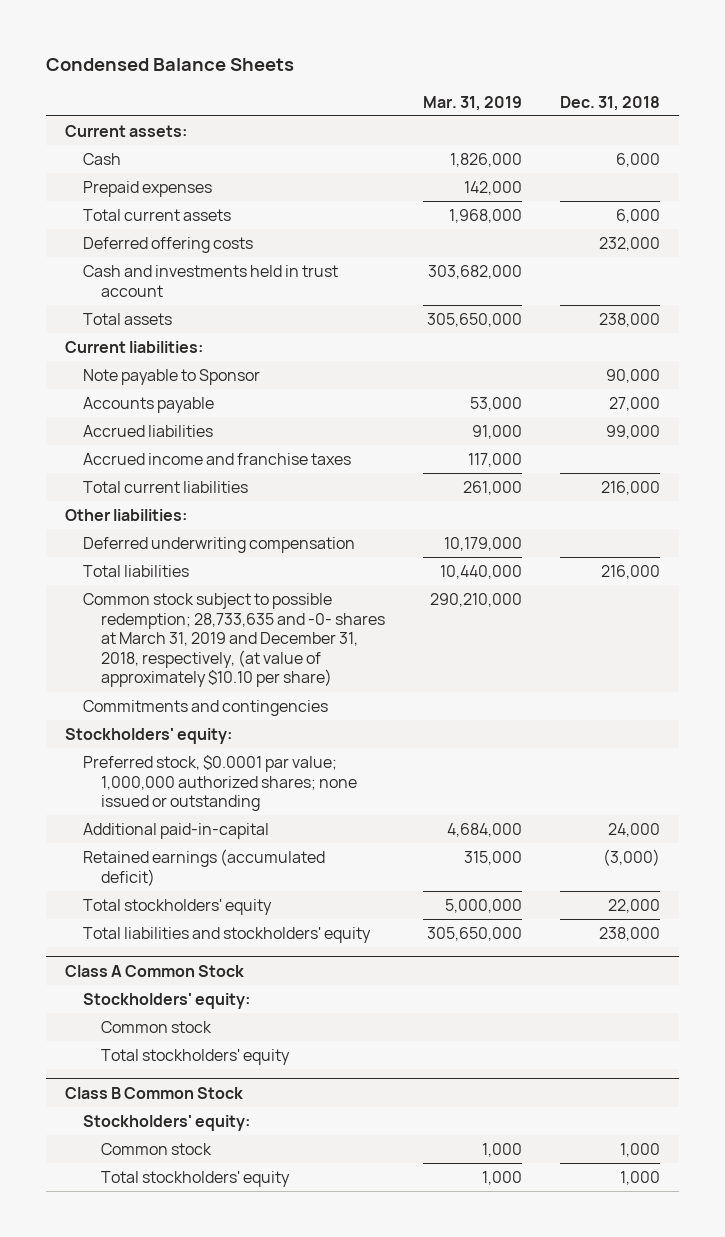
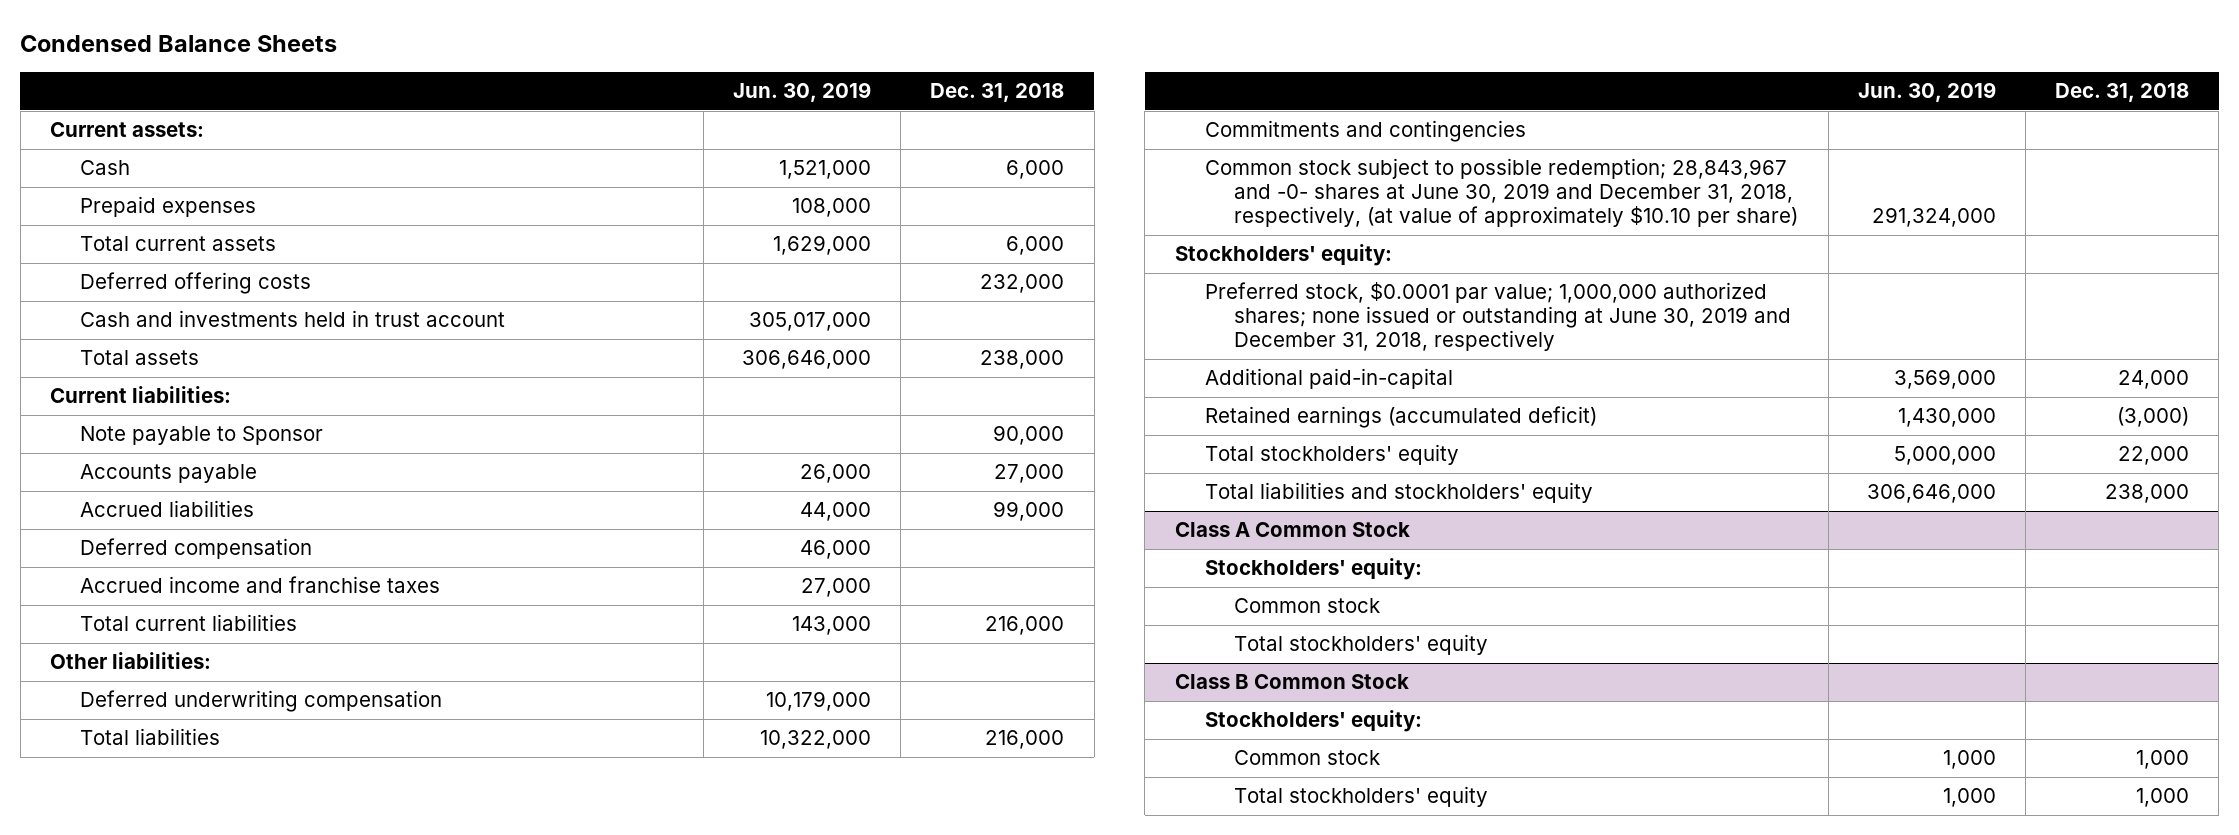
[422,95,522,111] Mar. 31, 2019 -> none
none -> [733,82,872,103] Jun. 30, 2019
none -> [79,538,312,560] Deferred compensation
[83,593,385,688] Common stock subject to possible redemption; 28,733,635 and -0- shares at March 31, 2019 and December 31, 2018, respectively, (at value of approximately $10.10 per share) -> none
none -> [1204,158,1799,228] Common stock subject to possible redemption; 28,843,967 and -0- shares at June 30, 2019 and December 31, 2018, respectively, (at value of approximately $10.10 per share)
[83,755,357,812] Preferred stock, $0.0001 par value; 1,000,000 authorized shares; none issued or outstanding -> [1204,282,1792,352] Preferred stock, $0.0001 par value; 1,000,000 authorized shares; none issued or outstanding at June 30, 2019 and December 31, 2018, respectively

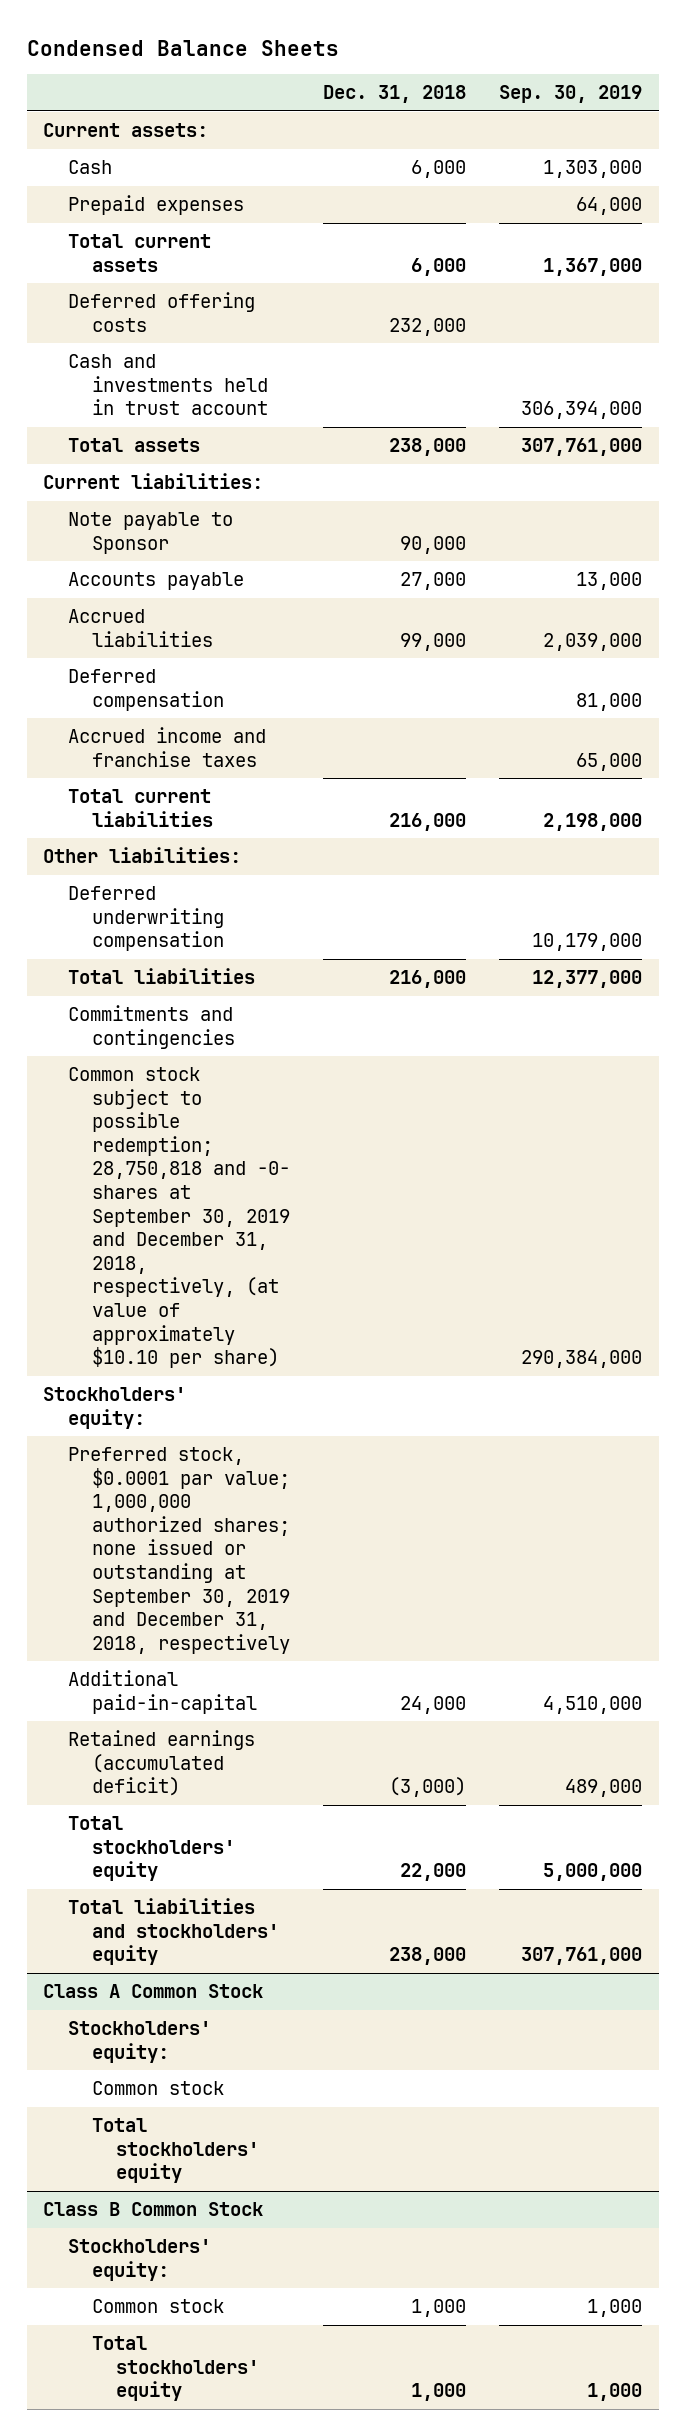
[733,82,872,103] Jun. 30, 2019 -> none
none -> [498,85,642,104] Sep. 30, 2019
[1204,158,1799,228] Common stock subject to possible redemption; 28,843,967 and -0- shares at June 30, 2019 and December 31, 2018, respectively, (at value of approximately $10.10 per share) -> [67,1067,290,1369] Common stock subject to possible redemption; 28,750,818 and -0- shares at September 30, 2019 and December 31, 2018, respectively, (at value of approximately $10.10 per share)
[1204,282,1792,352] Preferred stock, $0.0001 par value; 1,000,000 authorized shares; none issued or outstanding at June 30, 2019 and December 31, 2018, respectively -> [67,1447,290,1654] Preferred stock, $0.0001 par value; 1,000,000 authorized shares; none issued or outstanding at September 30, 2019 and December 31, 2018, respectively

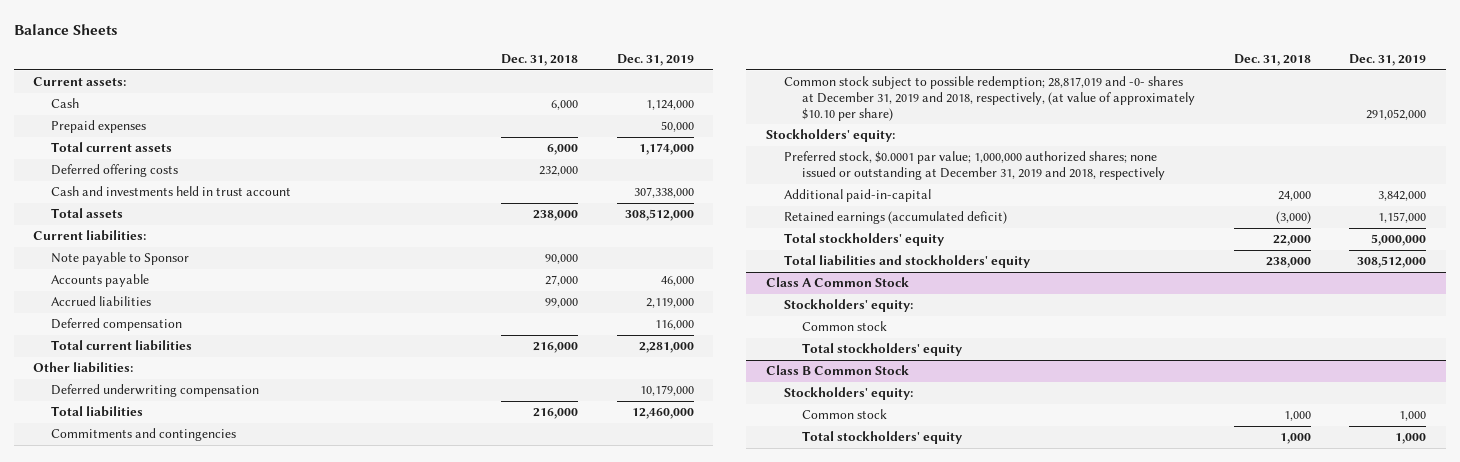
[26,39,339,56] Condensed Balance Sheets -> [13,23,118,35] Balance Sheets
[498,85,642,104] Sep. 30, 2019 -> none
none -> [616,54,694,67] Dec. 31, 2019
[67,727,266,767] Accrued income and franchise taxes -> none
[67,1067,290,1369] Common stock subject to possible redemption; 28,750,818 and -0- shares at September 30, 2019 and December 31, 2018, respectively, (at value of approximately $10.10 per share) -> [783,76,1195,121] Common stock subject to possible redemption; 28,817,019 and -0- shares at December 31, 2019 and 2018, respectively, (at value of approximately $10.10 per share)
[67,1447,290,1654] Preferred stock, $0.0001 par value; 1,000,000 authorized shares; none issued or outstanding at September 30, 2019 and December 31, 2018, respectively -> [783,151,1165,181] Preferred stock, $0.0001 par value; 1,000,000 authorized shares; none issued or outstanding at December 31, 2019 and 2018, respectively

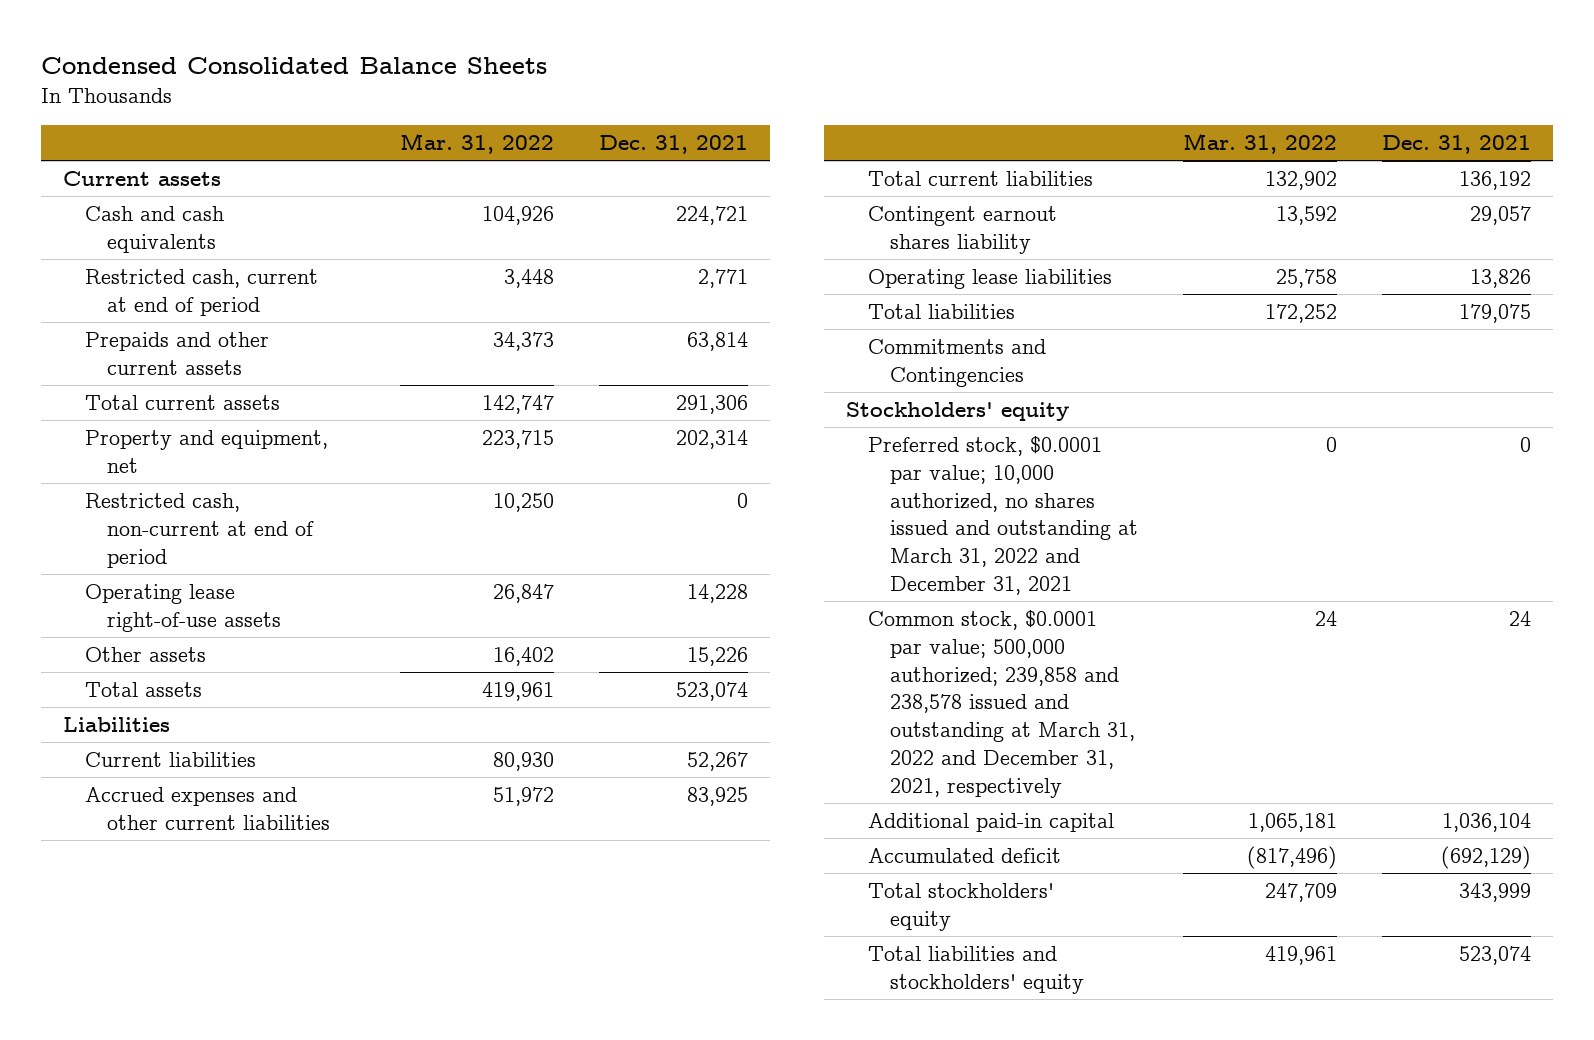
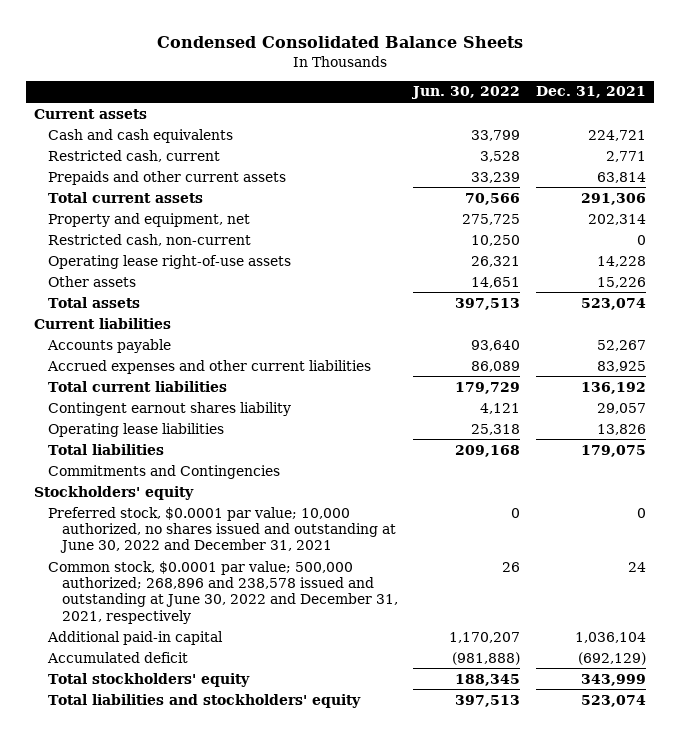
[399,132,554,154] Mar. 31, 2022 -> none
none -> [411,86,521,100] Jun. 30, 2022
[85,269,319,316] Restricted cash, current at end of period -> [47,149,220,162] Restricted cash, current
[85,493,315,568] Restricted cash, non-current at end of period -> [47,233,251,246] Restricted cash, non-current
[63,717,171,733] Liabilities -> [34,317,172,329] Current liabilities
[85,752,257,768] Current liabilities -> [46,338,171,353] Accounts payable
[868,436,1139,595] Preferred stock, $0.0001 par value; 10,000 authorized, no shares issued and outstanding at March 31, 2022 and December 31, 2021 -> [47,506,396,554] Preferred stock, $0.0001 par value; 10,000 authorized, no shares issued and outstanding at June 30, 2022 and December 31, 2021
[868,610,1136,798] Common stock, $0.0001 par value; 500,000 authorized; 239,858 and 238,578 issued and outstanding at March 31, 2022 and December 31, 2021, respectively -> [47,560,398,624] Common stock, $0.0001 par value; 500,000 authorized; 268,896 and 238,578 issued and outstanding at June 30, 2022 and December 31, 2021, respectively

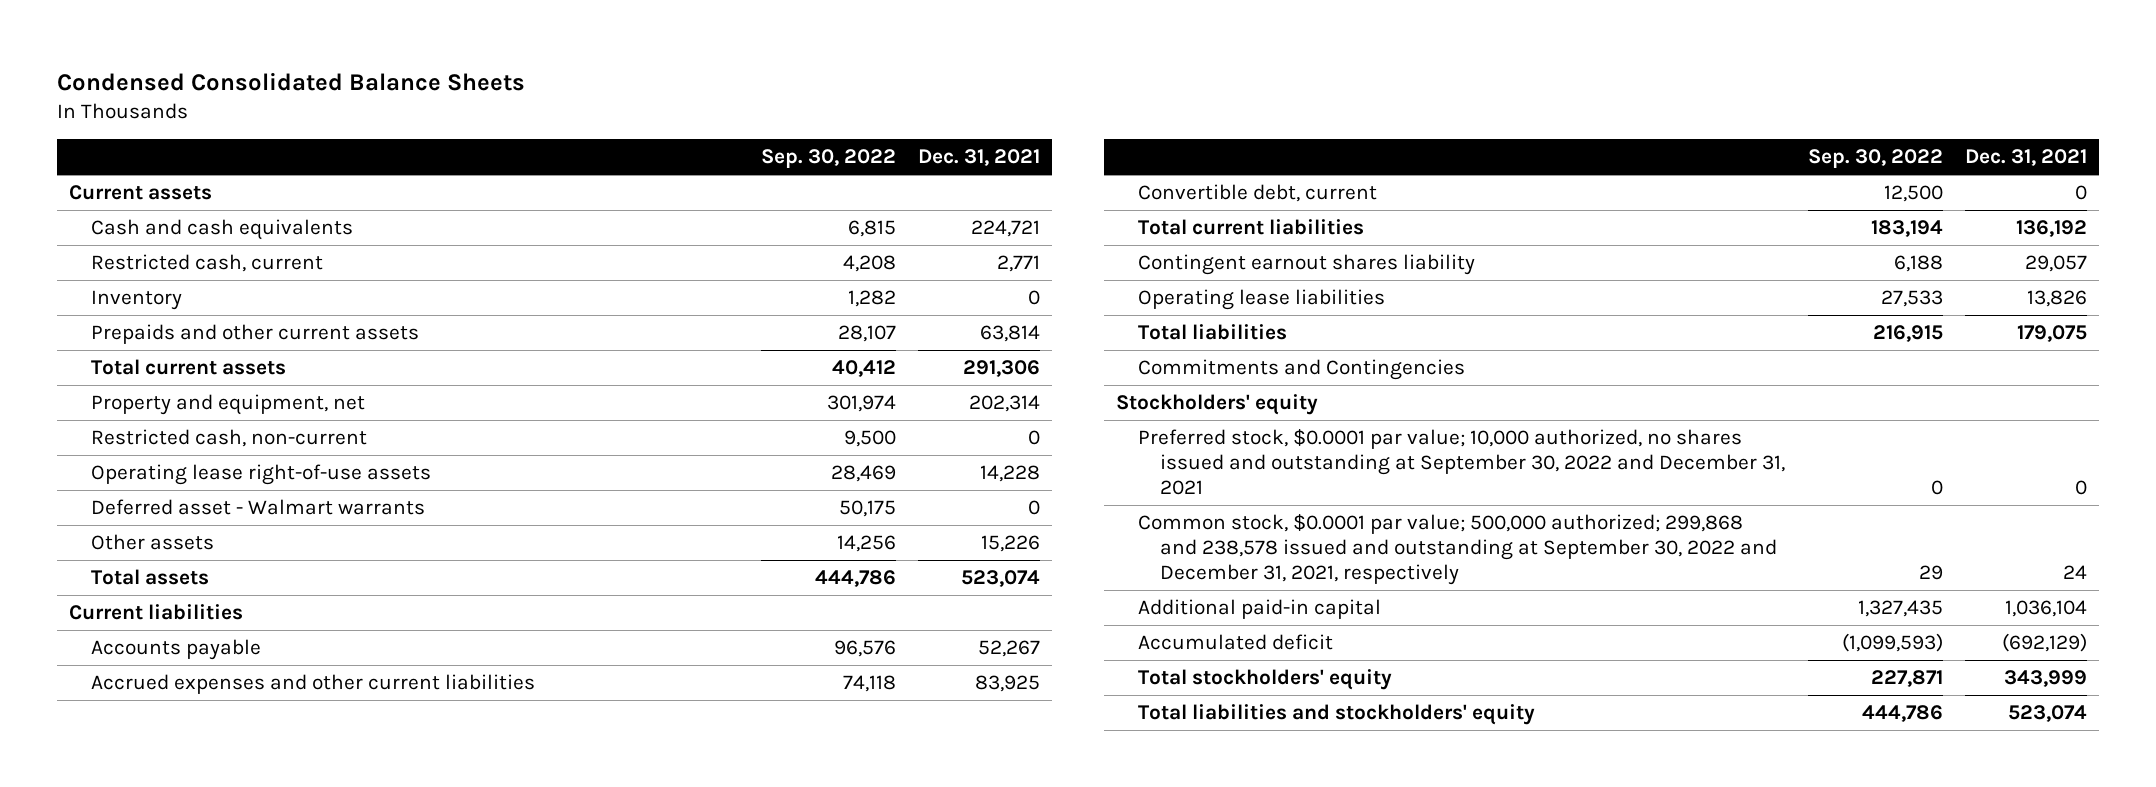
[411,86,521,100] Jun. 30, 2022 -> none
none -> [760,149,896,169] Sep. 30, 2022
none -> [90,290,182,311] Inventory
none -> [90,499,425,516] Deferred asset - Walmart warrants
none -> [1137,184,1377,203] Convertible debt, current
[47,506,396,554] Preferred stock, $0.0001 par value; 10,000 authorized, no shares issued and outstanding at June 30, 2022 and December 31, 2021 -> [1137,429,1785,496] Preferred stock, $0.0001 par value; 10,000 authorized, no shares issued and outstanding at September 30, 2022 and December 31, 2021
[47,560,398,624] Common stock, $0.0001 par value; 500,000 authorized; 268,896 and 238,578 issued and outstanding at June 30, 2022 and December 31, 2021, respectively -> [1137,514,1777,586] Common stock, $0.0001 par value; 500,000 authorized; 299,868 and 238,578 issued and outstanding at September 30, 2022 and December 31, 2021, respectively

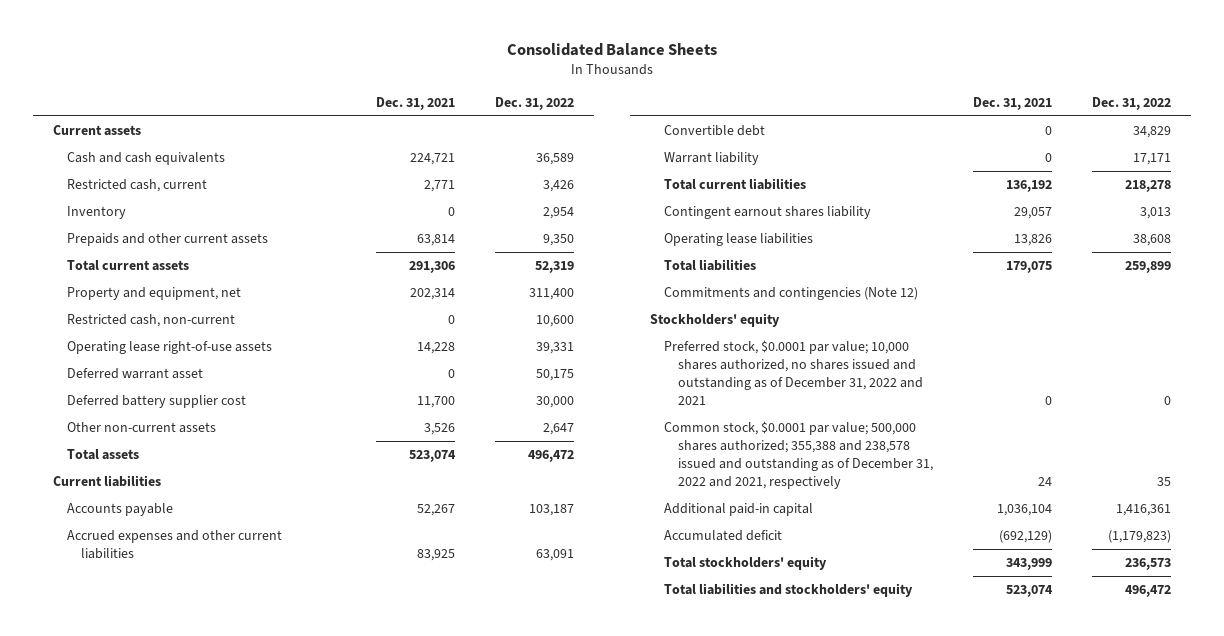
[57,71,526,91] Condensed Consolidated Balance Sheets -> [507,43,718,57] Consolidated Balance Sheets
[760,149,896,169] Sep. 30, 2022 -> none
none -> [495,96,575,110] Dec. 31, 2022
[90,499,425,516] Deferred asset - Walmart warrants -> [66,368,203,380] Deferred warrant asset
none -> [66,395,246,409] Deferred battery supplier cost
[90,534,214,551] Other assets -> [66,422,216,434] Other non-current assets
[981,535,1041,553] 15,226 -> [424,423,456,436] 3,526
[1137,184,1377,203] Convertible debt, current -> [663,125,765,137] Convertible debt
none -> [663,152,759,166] Warrant liability
[1137,359,1465,381] Commitments and Contingencies -> [663,287,918,301] Commitments and contingencies (Note 12)
[1137,429,1785,496] Preferred stock, $0.0001 par value; 10,000 authorized, no shares issued and outstanding at September 30, 2022 and December 31, 2021 -> [663,340,923,405] Preferred stock, $0.0001 par value; 10,000 shares authorized, no shares issued and outstanding as of December 31, 2022 and 2021
[1137,514,1777,586] Common stock, $0.0001 par value; 500,000 authorized; 299,868 and 238,578 issued and outstanding at September 30, 2022 and December 31, 2021, respectively -> [663,421,933,489] Common stock, $0.0001 par value; 500,000 shares authorized; 355,388 and 238,578 issued and outstanding as of December 31, 2022 and 2021, respectively

